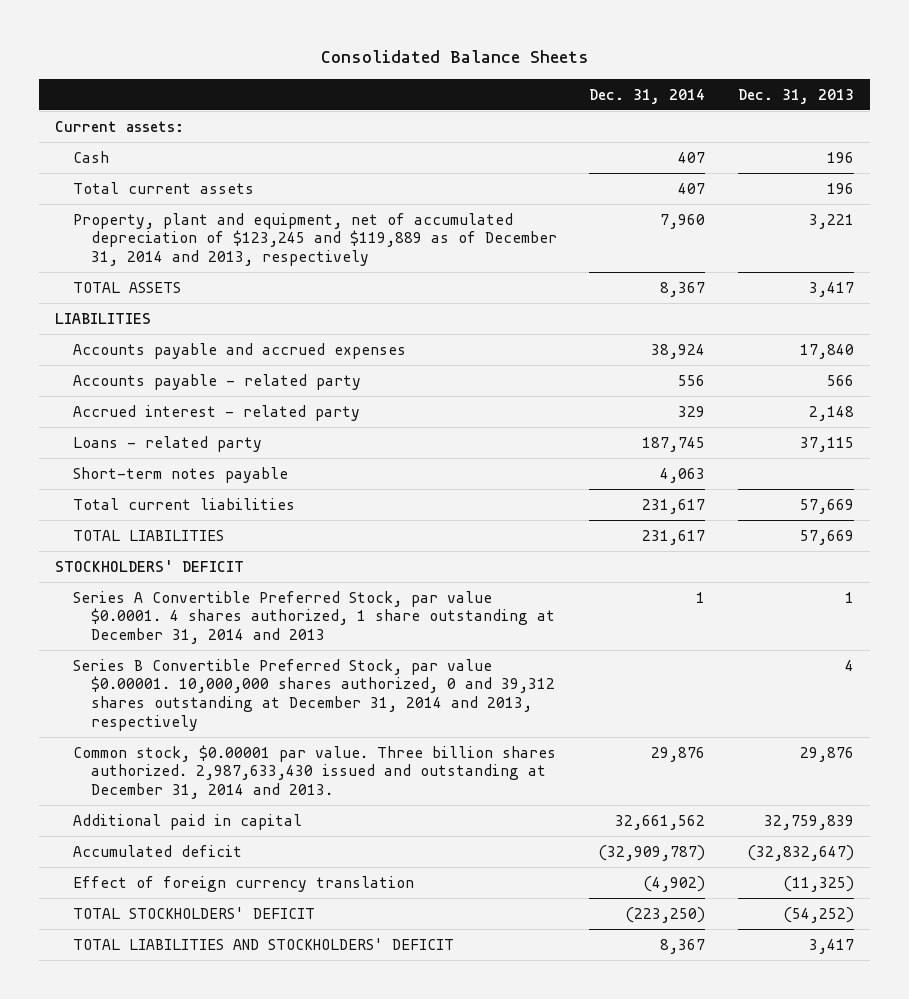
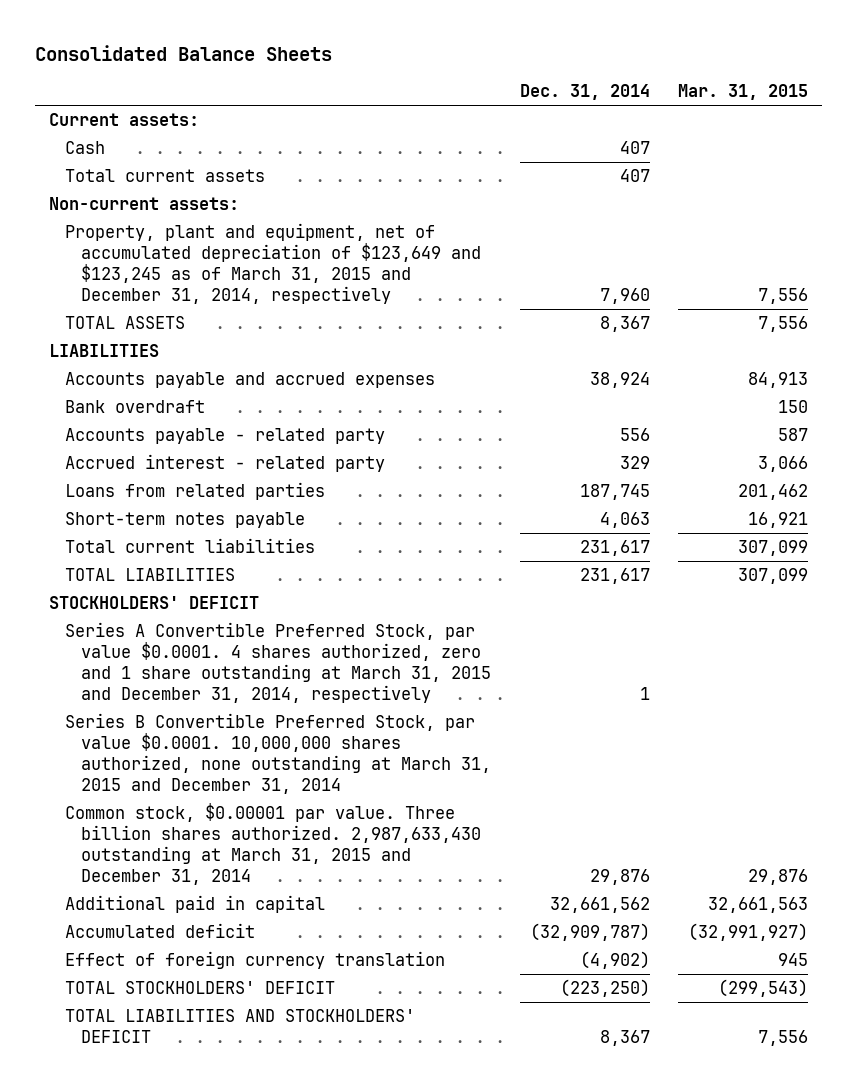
[738,88,855,104] Dec. 31, 2013 -> none
none -> [677,84,808,101] Mar. 31, 2015
none -> [48,197,239,211] Non-current assets:
[73,212,557,267] Property, plant and equipment, net of accumulated depreciation of $123,245 and $119,889 as of December 31, 2014 and 2013, respectively -> [65,223,482,304] Property, plant and equipment, net of accumulated depreciation of $123,649 and $123,245 as of March 31, 2015 and December 31, 2014, respectively
none -> [65,400,206,414] Bank overdraft
[73,435,263,452] Loans - related party -> [65,482,326,501] Loans from related parties
[73,590,555,645] Series A Convertible Preferred Stock, par value $0.0001. 4 shares authorized, 1 share outstanding at December 31, 2014 and 2013 -> [65,622,492,703] Series A Convertible Preferred Stock, par value $0.0001. 4 shares authorized, zero and 1 share outstanding at March 31, 2015 and December 31, 2014, respectively
[73,658,555,731] Series B Convertible Preferred Stock, par value $0.00001. 10,000,000 shares authorized, 0 and 39,312 shares outstanding at December 31, 2014 and 2013, respectively -> [65,713,492,794] Series B Convertible Preferred Stock, par value $0.0001. 10,000,000 shares authorized, none outstanding at March 31, 2015 and December 31, 2014
[73,744,557,800] Common stock, $0.00001 par value. Three billion shares authorized. 2,987,633,430 issued and outstanding at December 31, 2014 and 2013. -> [65,803,482,885] Common stock, $0.00001 par value. Three billion shares authorized. 2,987,633,430 outstanding at March 31, 2015 and December 31, 2014

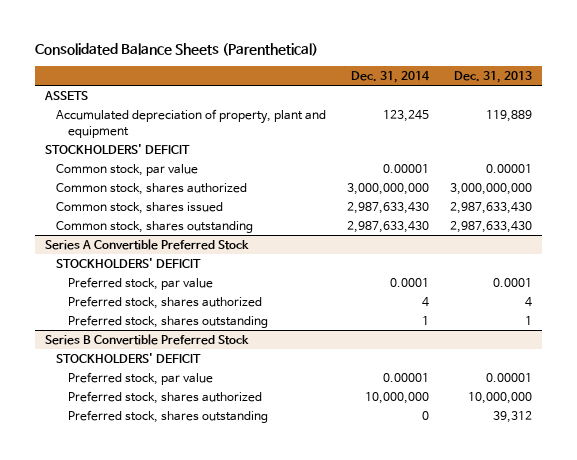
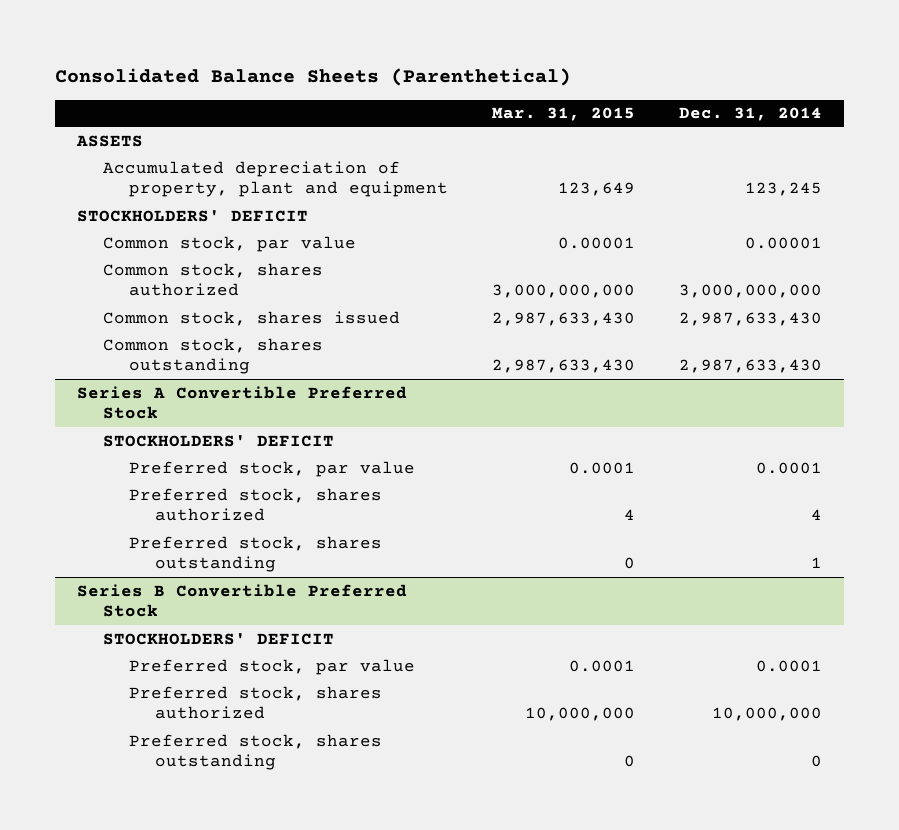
[453,70,532,83] Dec. 31, 2013 -> none
none -> [492,107,636,122] Mar. 31, 2015
[382,373,429,383] 0.00001 -> [756,659,823,672] 0.0001

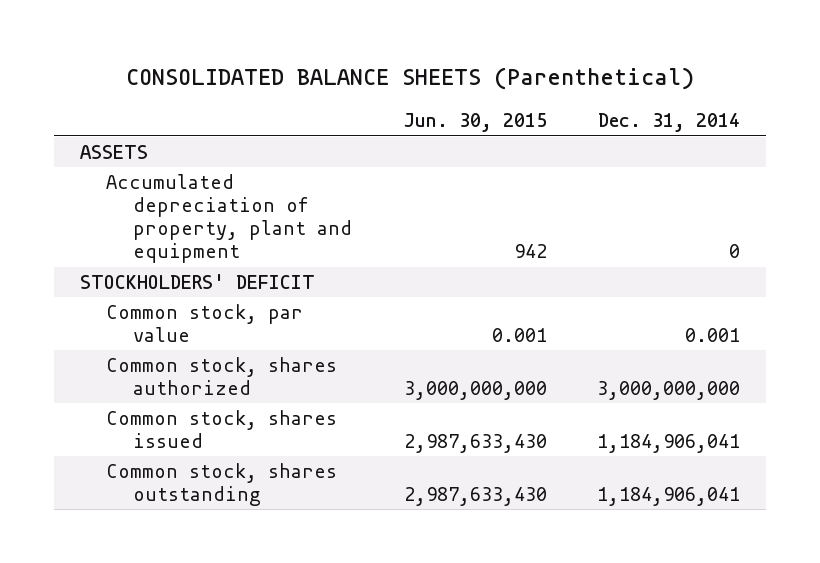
[54,68,571,87] Consolidated Balance Sheets (Parenthetical) -> [126,67,695,91] CONSOLIDATED BALANCE SHEETS (Parenthetical)
[492,107,636,122] Mar. 31, 2015 -> none
none -> [402,113,547,133] Jun. 30, 2015
[745,182,823,197] 123,245 -> [729,244,741,259] 0
[745,236,823,249] 0.00001 -> [685,328,741,343] 0.001
[77,385,408,420] Series A Convertible Preferred Stock -> none
[102,434,334,447] STOCKHOLDERS' DEFICIT -> none
[128,460,415,477] Preferred stock, par value -> none
[128,487,382,522] Preferred stock, shares authorized -> none
[128,535,382,573] Preferred stock, shares outstanding -> none
[77,583,408,618] Series B Convertible Preferred Stock -> none
[102,632,334,645] STOCKHOLDERS' DEFICIT -> none
[128,658,415,675] Preferred stock, par value -> none
[128,685,382,720] Preferred stock, shares authorized -> none
[128,733,382,771] Preferred stock, shares outstanding -> none
[679,311,823,326] 2,987,633,430 -> [597,434,741,454] 1,184,906,041
[679,359,823,374] 2,987,633,430 -> [597,487,741,507] 1,184,906,041

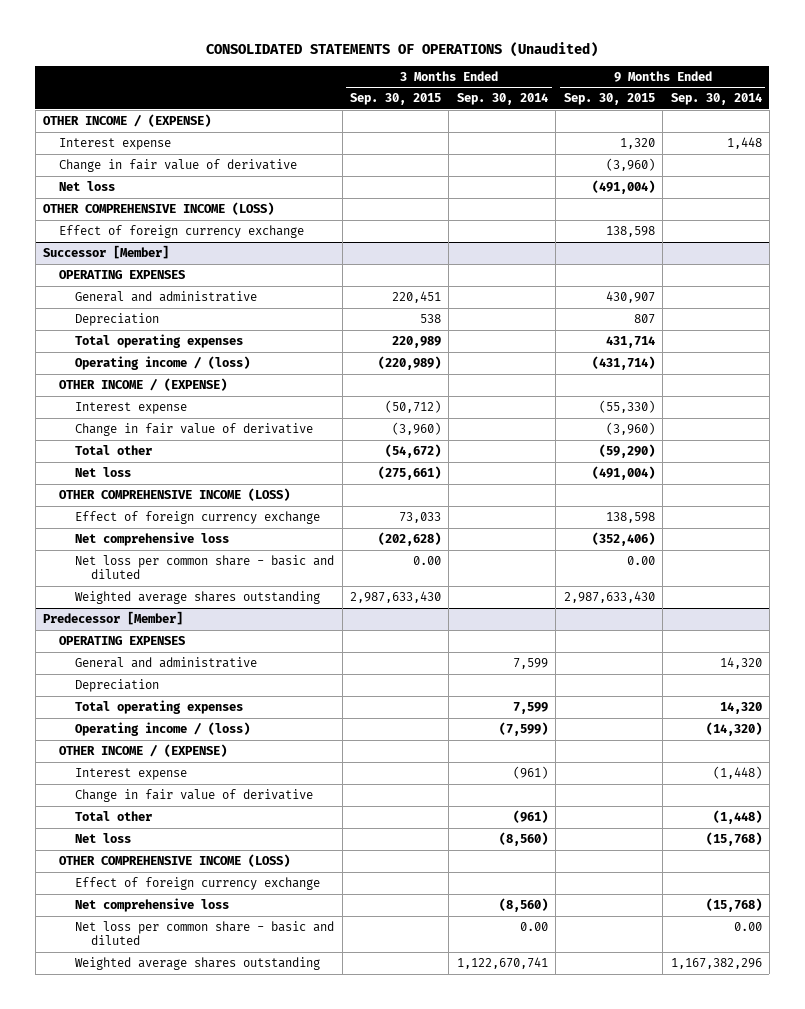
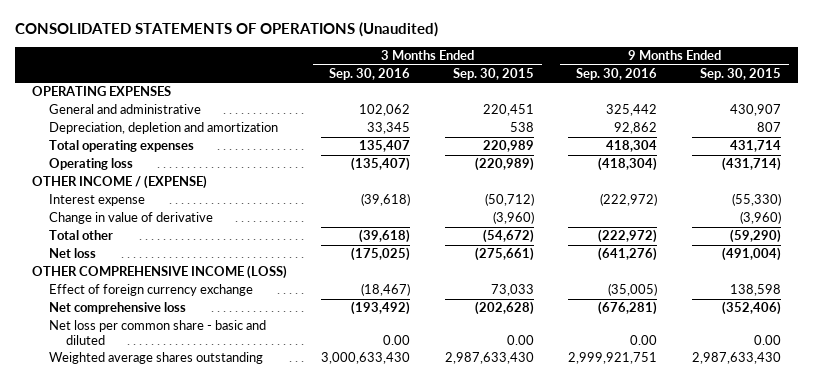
[456,93,548,106] Sep. 30, 2014 -> none
[670,93,762,106] Sep. 30, 2014 -> none
none -> [329,67,411,80] Sep. 30, 2016
none -> [576,67,658,80] Sep. 30, 2016
[43,114,212,128] OTHER INCOME / (EXPENSE) -> none
[59,138,172,151] Interest expense -> none
[59,159,298,173] Change in fair value of derivative -> none
[59,181,116,192] Net loss -> none
[43,202,275,216] OTHER COMPREHENSIVE INCOME (LOSS) -> none
[59,225,305,239] Effect of foreign currency exchange -> none
[43,245,170,260] Successor [Member] -> none
[75,313,160,327] Depreciation -> [48,122,278,135] Depreciation, depletion and amortization
[75,356,251,371] Operating income / (loss) -> [48,158,133,171] Operating loss
[75,423,314,437] Change in fair value of derivative -> [48,212,213,225] Change in value of derivative
[43,611,184,626] Predecessor [Member] -> none
[59,636,186,646] OPERATING EXPENSES -> none
[75,657,258,669] General and administrative -> none
[75,679,160,693] Depreciation -> none
[75,700,244,715] Total operating expenses -> none
[75,722,251,737] Operating income / (loss) -> none
[59,744,228,758] OTHER INCOME / (EXPENSE) -> none
[75,768,188,781] Interest expense -> none
[75,789,314,803] Change in fair value of derivative -> none
[75,811,153,822] Total other -> none
[75,833,132,844] Net loss -> none
[59,854,291,868] OTHER COMPREHENSIVE INCOME (LOSS) -> none
[75,877,321,891] Effect of foreign currency exchange -> none
[75,898,230,913] Net comprehensive loss -> none
[75,921,335,945] Net loss per common share - basic and diluted -> none
[75,957,321,971] Weighted average shares outstanding -> none

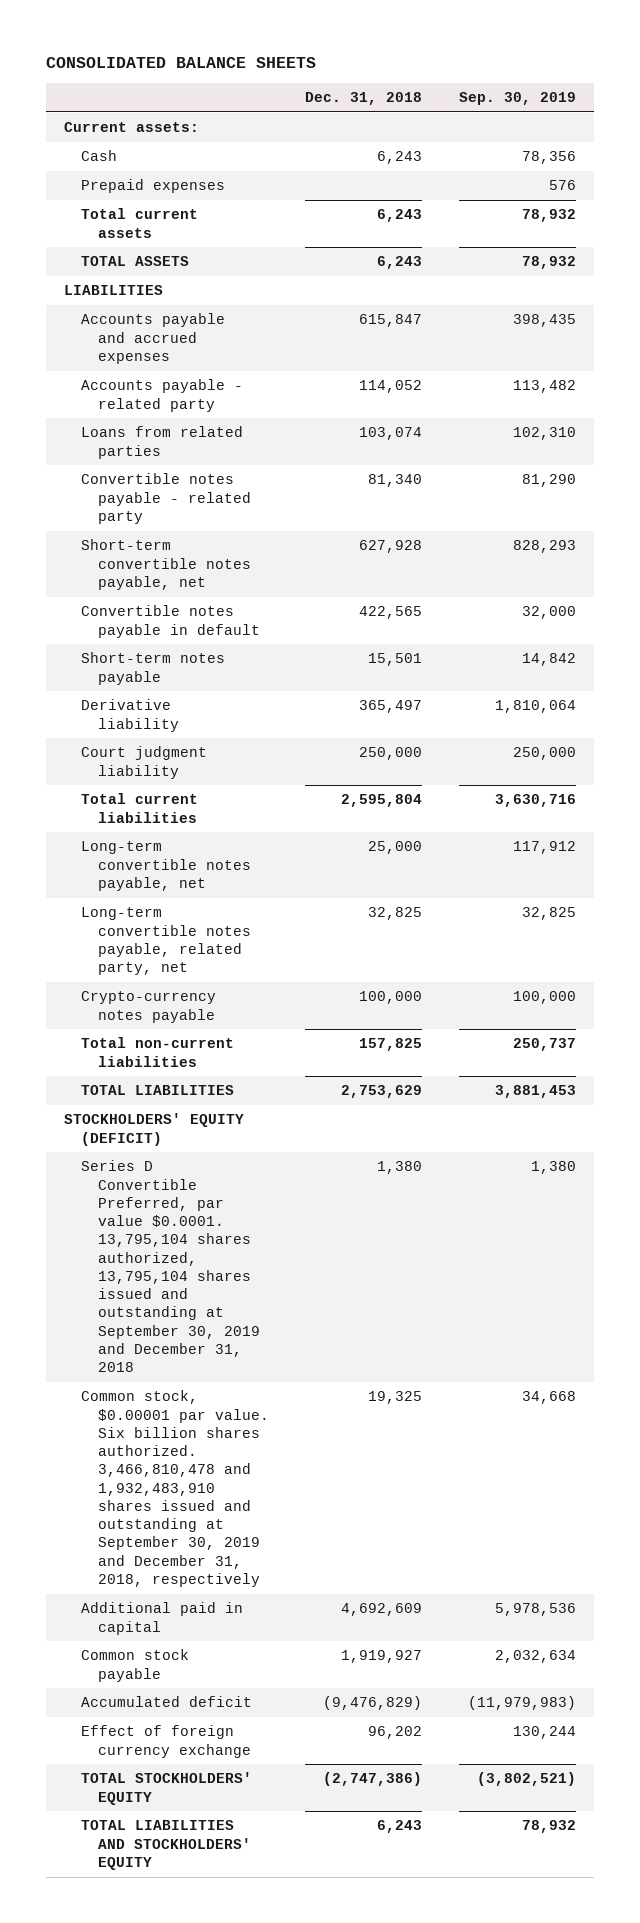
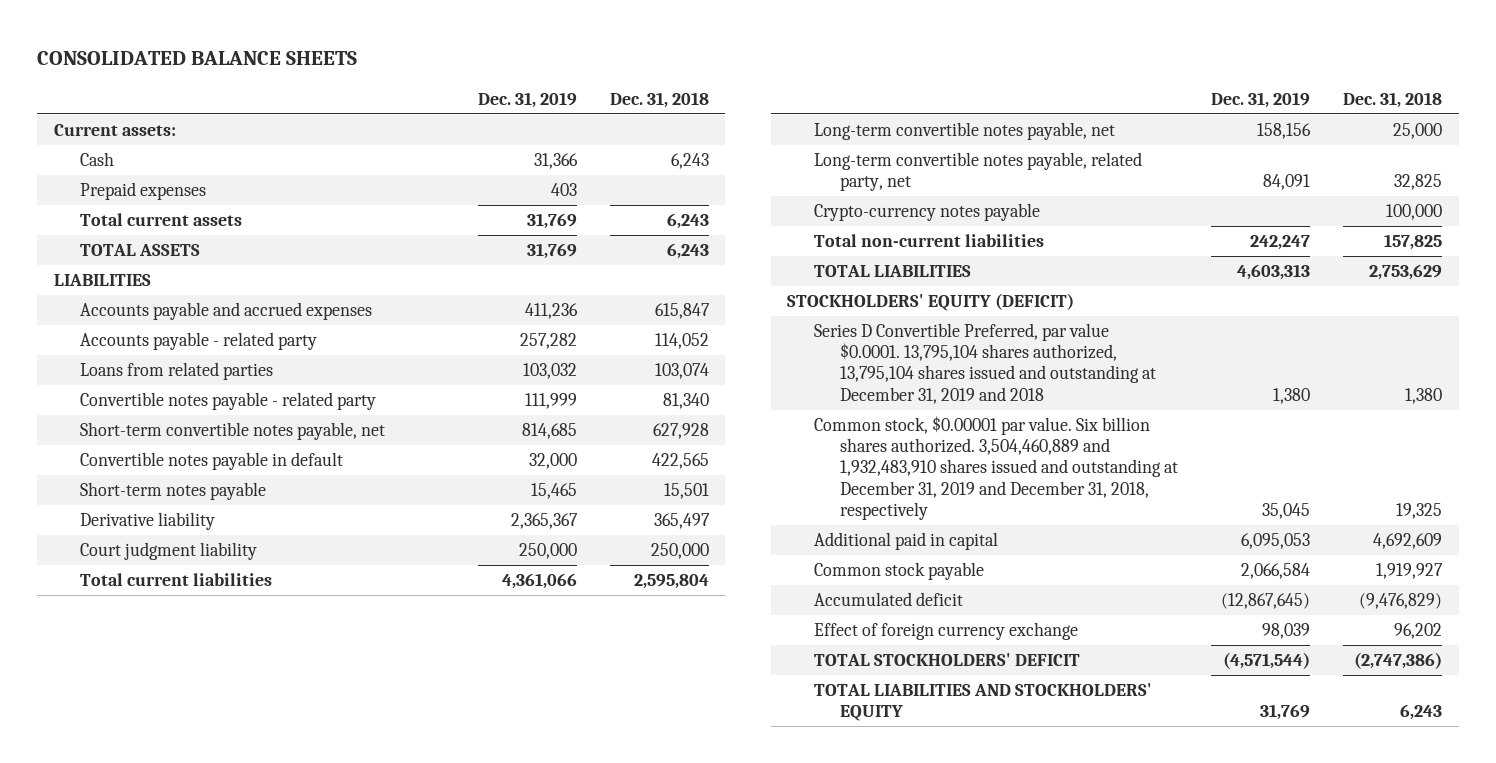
[458,92,576,106] Sep. 30, 2019 -> none
none -> [478,91,578,108] Dec. 31, 2019
[80,1160,260,1373] Series D Convertible Preferred, par value $0.0001. 13,795,104 shares authorized, 13,795,104 shares issued and outstanding at September 30, 2019 and December 31, 2018 -> [813,323,1157,404] Series D Convertible Preferred, par value $0.0001. 13,795,104 shares authorized, 13,795,104 shares issued and outstanding at December 31, 2019 and 2018
[80,1390,269,1587] Common stock, $0.00001 par value. Six billion shares authorized. 3,466,810,478 and 1,932,483,910 shares issued and outstanding at September 30, 2019 and December 31, 2018, respectively -> [813,416,1179,520] Common stock, $0.00001 par value. Six billion shares authorized. 3,504,460,889 and 1,932,483,910 shares issued and outstanding at December 31, 2019 and December 31, 2018, respectively
[80,1772,252,1805] TOTAL STOCKHOLDERS' EQUITY -> [813,653,1080,667] TOTAL STOCKHOLDERS' DEFICIT

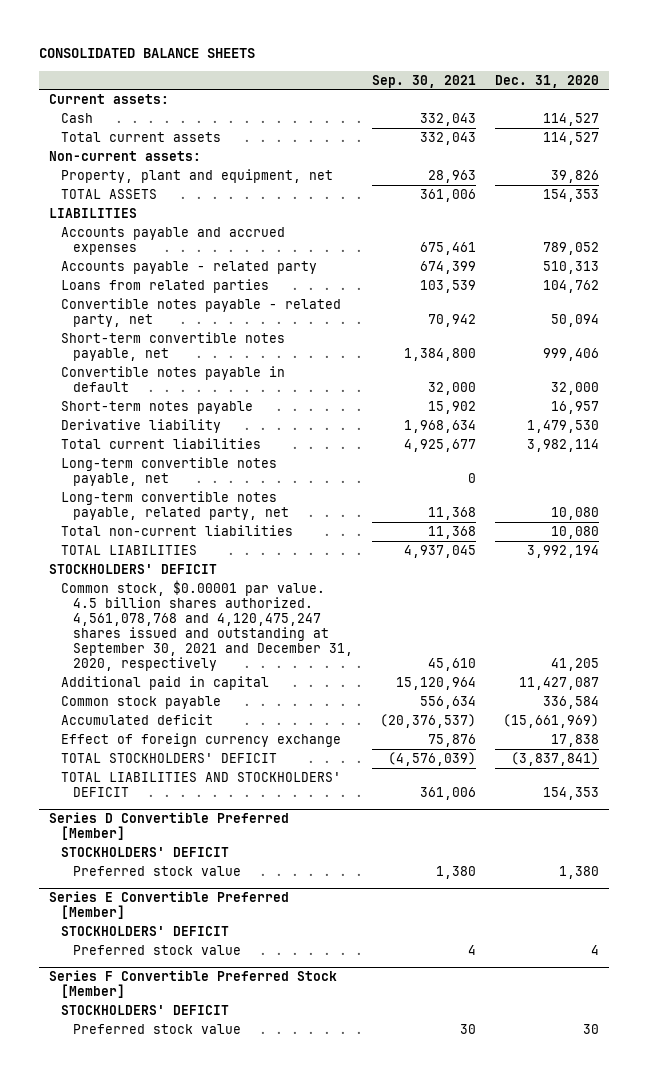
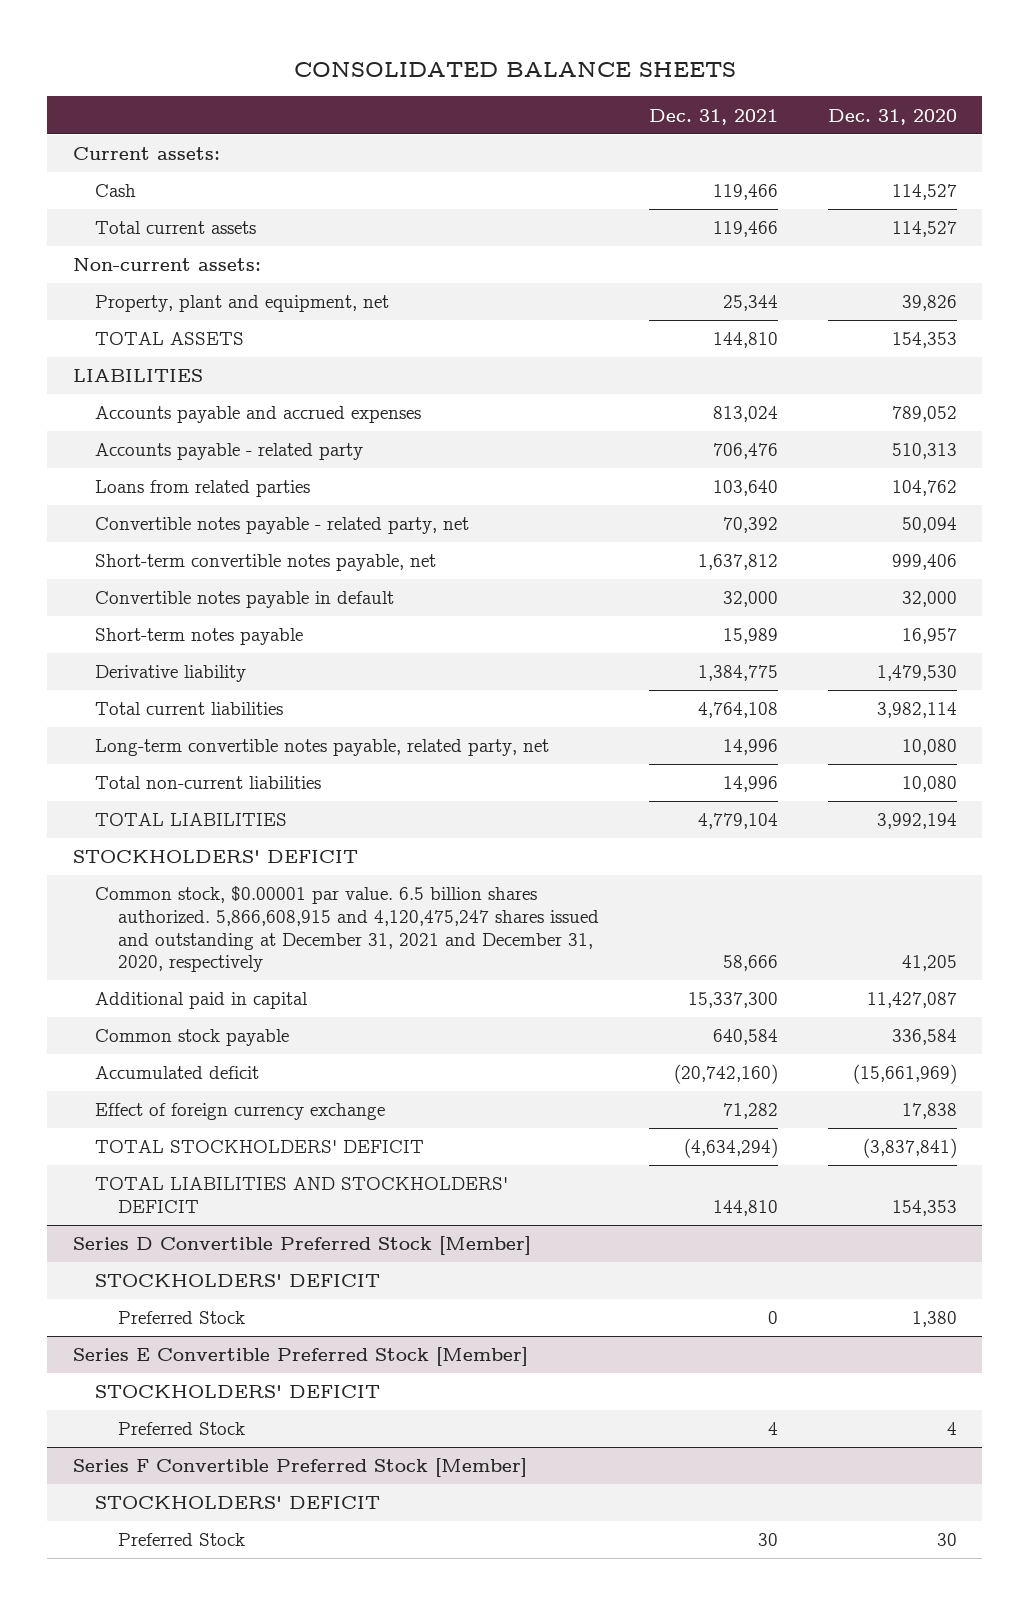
[372,74,477,88] Sep. 30, 2021 -> none
none -> [648,108,778,125] Dec. 31, 2021
[60,456,277,486] Long-term convertible notes payable, net -> none
[60,579,354,671] Common stock, $0.00001 par value. 4.5 billion shares authorized. 4,561,078,768 and 4,120,475,247 shares issued and outstanding at September 30, 2021 and December 31, 2020, respectively -> [95,886,599,973] Common stock, $0.00001 par value. 6.5 billion shares authorized. 5,866,608,915 and 4,120,475,247 shares issued and outstanding at December 31, 2021 and December 31, 2020, respectively
[48,812,289,841] Series D Convertible Preferred [Member] -> [72,1236,531,1256] Series D Convertible Preferred Stock [Member]
[73,865,242,876] Preferred stock value -> [117,1311,245,1325] Preferred Stock
[48,891,289,920] Series E Convertible Preferred [Member] -> [72,1347,528,1367] Series E Convertible Preferred Stock [Member]
[73,944,242,955] Preferred stock value -> [117,1422,245,1436] Preferred Stock
[73,1023,242,1034] Preferred stock value -> [117,1533,245,1547] Preferred Stock

